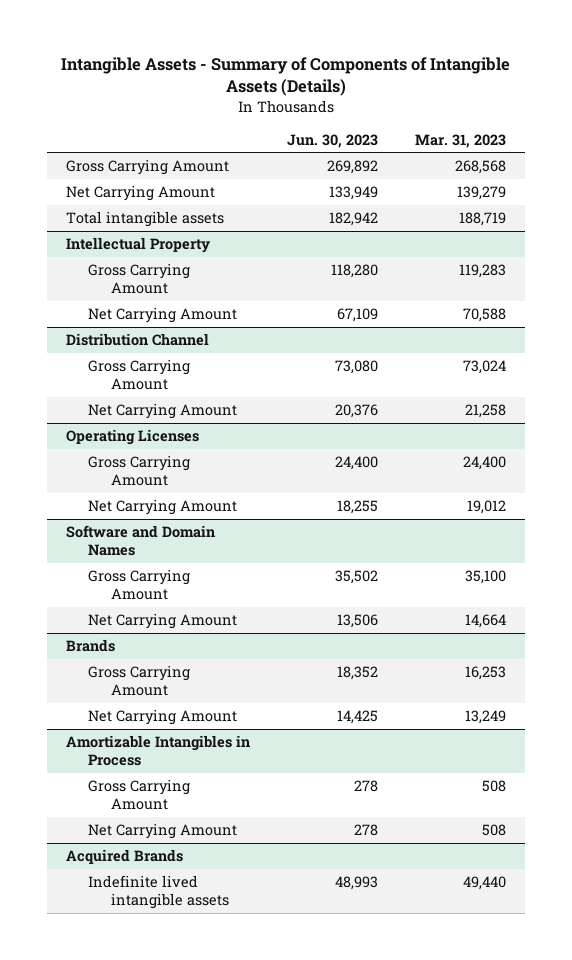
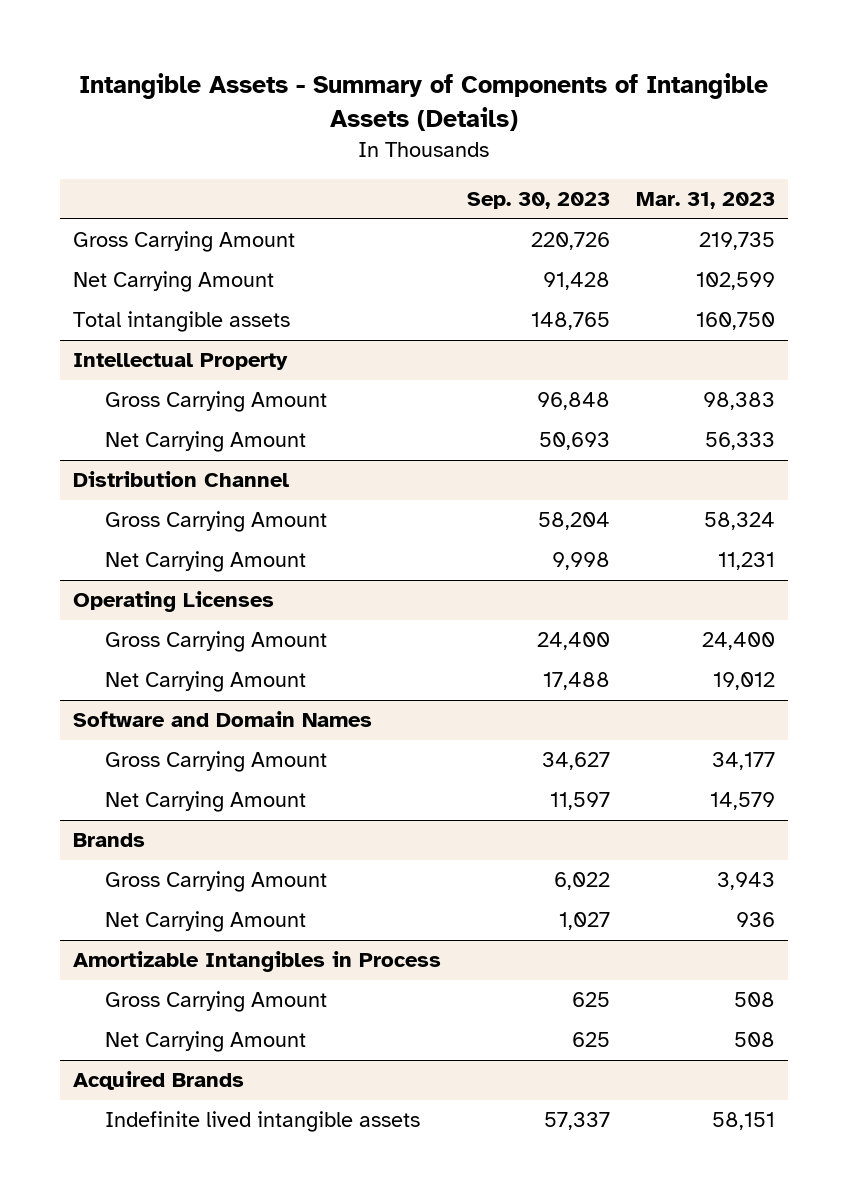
[287,133,379,148] Jun. 30, 2023 -> none
none -> [466,192,610,210] Sep. 30, 2023
[455,160,507,175] 268,568 -> [699,232,776,251] 219,735
[457,186,507,201] 139,279 -> [696,272,776,291] 102,599
[459,212,507,227] 188,719 -> [696,312,776,331] 160,750
[459,264,507,279] 119,283 -> [703,392,776,411] 98,383
[463,308,507,323] 70,588 -> [705,432,776,451] 56,333
[463,360,507,375] 73,024 -> [704,512,776,531] 58,324
[465,404,507,419] 21,258 -> [718,552,776,571] 11,231
[465,570,507,585] 35,100 -> [712,752,776,771] 34,177
[465,614,507,629] 14,664 -> [710,792,776,811] 14,579
[465,666,507,681] 16,253 -> [717,872,776,891] 3,943
[465,710,507,725] 13,249 -> [736,912,776,928] 936
[463,876,507,891] 49,440 -> [712,1112,776,1131] 58,151

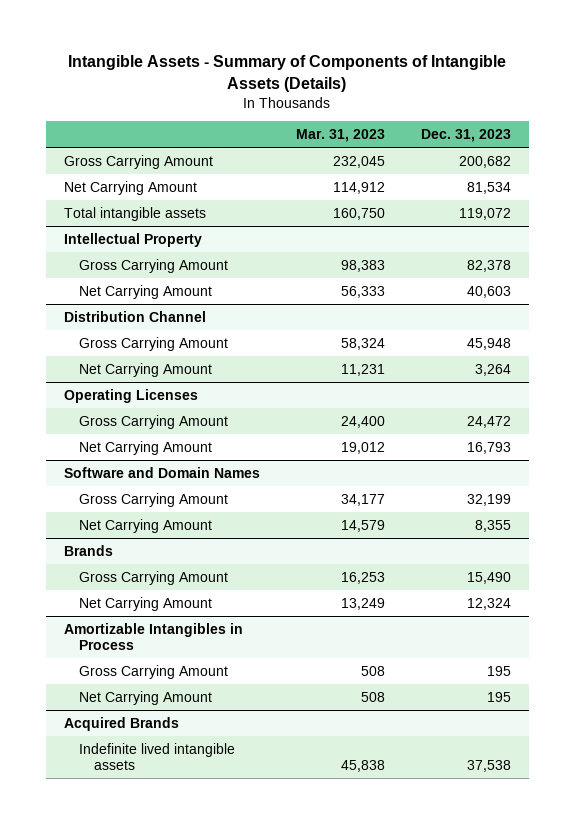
[466,192,610,210] Sep. 30, 2023 -> none
none -> [420,129,511,143] Dec. 31, 2023
[699,232,776,251] 219,735 -> [332,155,385,168] 232,045
[696,272,776,291] 102,599 -> [332,181,385,194] 114,912
[717,872,776,891] 3,943 -> [340,571,385,584] 16,253
[736,912,776,928] 936 -> [340,597,385,610] 13,249
[712,1112,776,1131] 58,151 -> [340,760,385,773] 45,838

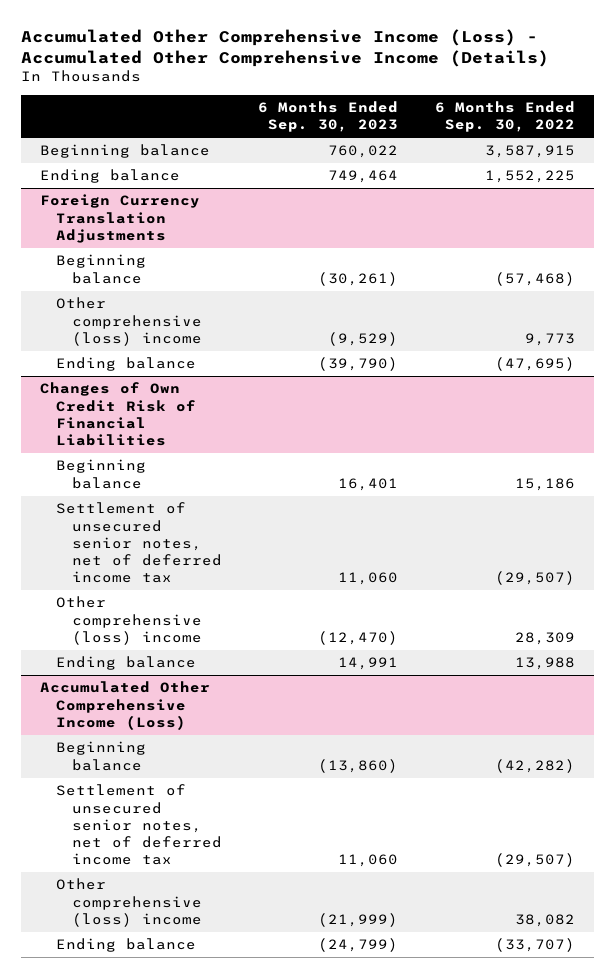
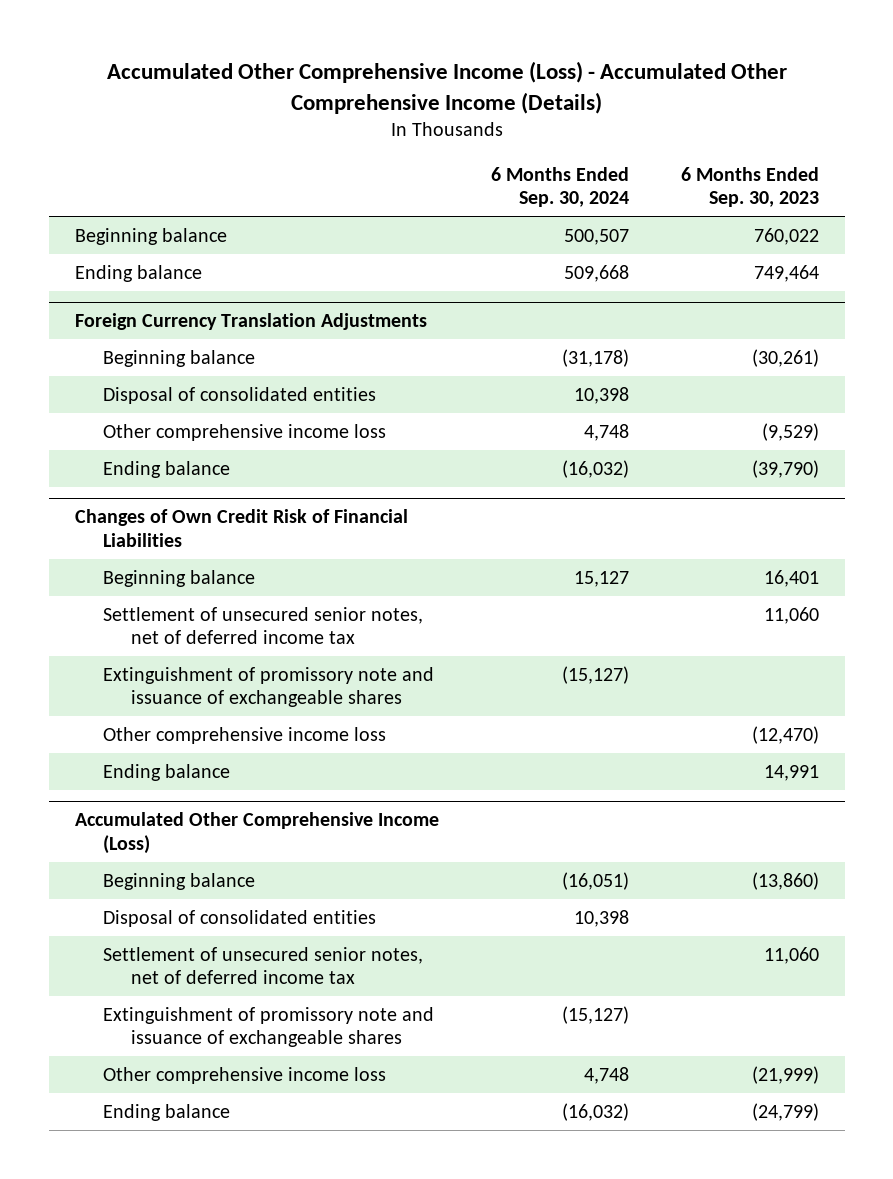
[435,101,576,133] 6 Months Ended Sep. 30, 2022 -> none
none -> [490,166,629,208] 6 Months Ended Sep. 30, 2024
none -> [102,386,376,404] Disposal of consolidated entities
[55,297,202,346] Other comprehensive (loss) income -> [102,423,386,441] Other comprehensive income loss
none -> [102,666,434,708] Extinguishment of promissory note and issuance of exchangeable shares
[55,596,202,645] Other comprehensive (loss) income -> [102,726,386,744] Other comprehensive income loss
none -> [102,909,376,927] Disposal of consolidated entities
none -> [102,1006,434,1048] Extinguishment of promissory note and issuance of exchangeable shares
[55,878,202,927] Other comprehensive (loss) income -> [102,1066,386,1084] Other comprehensive income loss

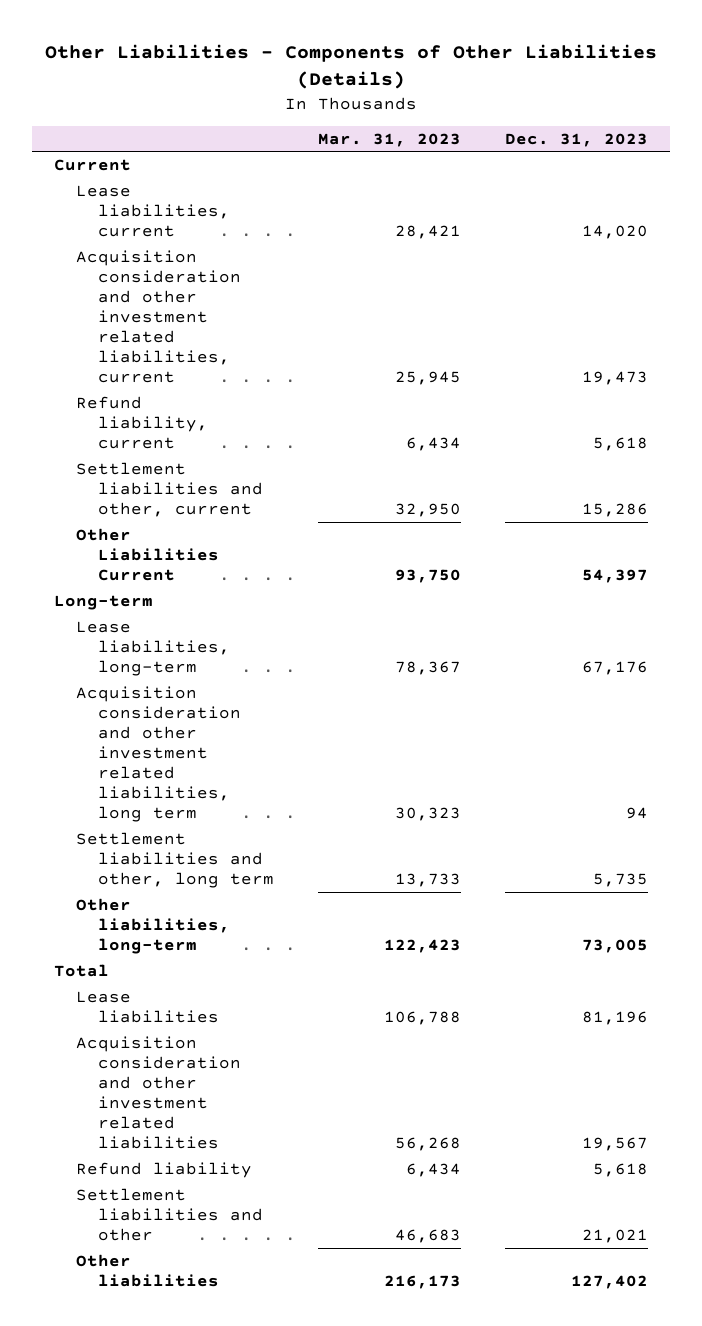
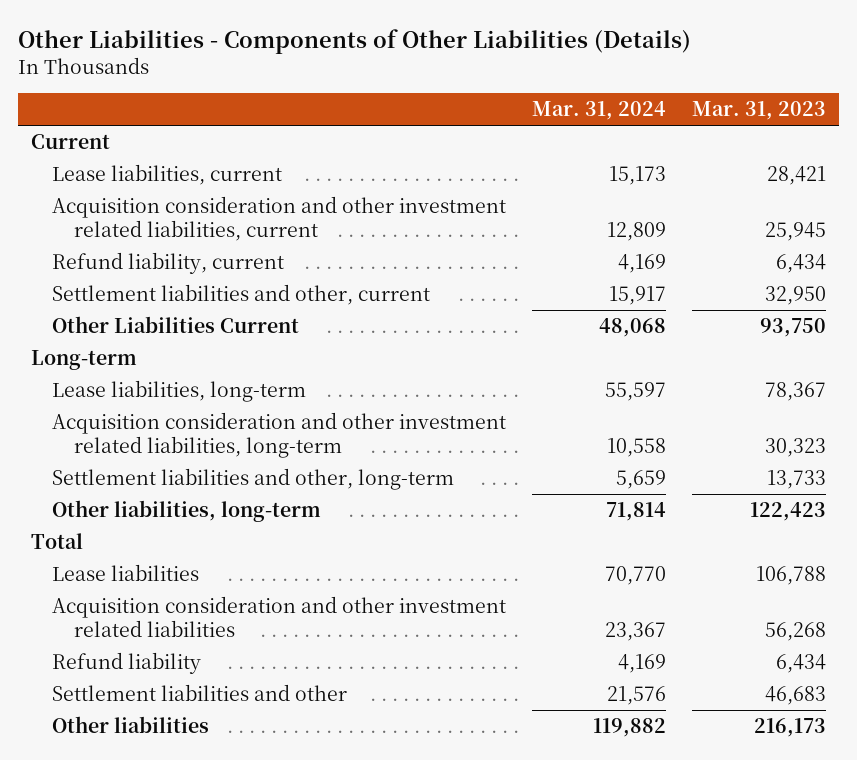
[504,132,648,147] Dec. 31, 2023 -> none
none -> [532,101,667,121] Mar. 31, 2024
[75,685,241,823] Acquisition consideration and other investment related liabilities, long term -> [52,412,507,459] Acquisition consideration and other investment related liabilities, long-term
[75,831,274,889] Settlement liabilities and other, long term -> [52,468,455,491] Settlement liabilities and other, long-term

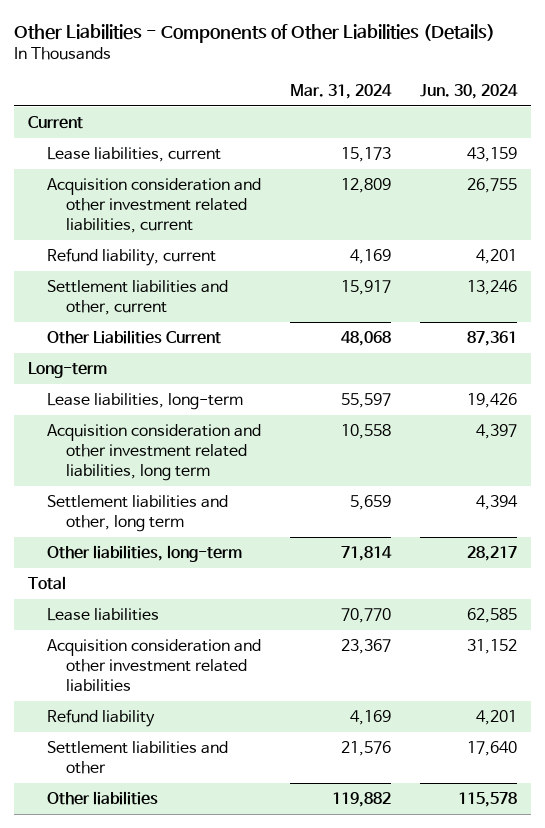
[692,101,827,121] Mar. 31, 2023 -> none
none -> [420,83,519,99] Jun. 30, 2024
[52,412,507,459] Acquisition consideration and other investment related liabilities, long-term -> [47,424,262,482] Acquisition consideration and other investment related liabilities, long term
[52,468,455,491] Settlement liabilities and other, long-term -> [47,495,229,533] Settlement liabilities and other, long term

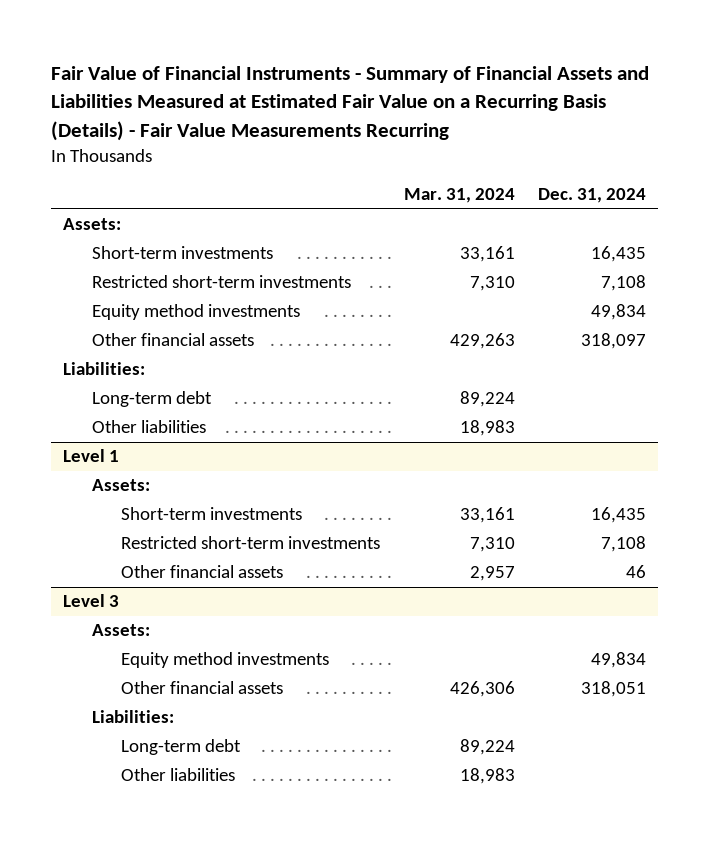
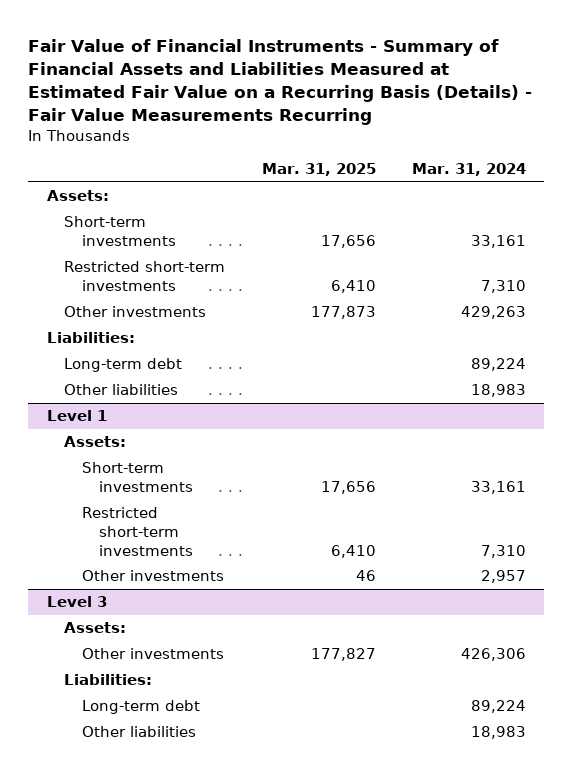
[538,188,647,204] Dec. 31, 2024 -> none
none -> [261,163,376,177] Mar. 31, 2025
[92,304,301,321] Equity method investments -> none
[92,333,255,347] Other financial assets -> [64,306,207,318] Other investments
[121,565,284,579] Other financial assets -> [81,570,224,582] Other investments
[121,652,330,669] Equity method investments -> none
[121,681,284,695] Other financial assets -> [81,648,224,660] Other investments

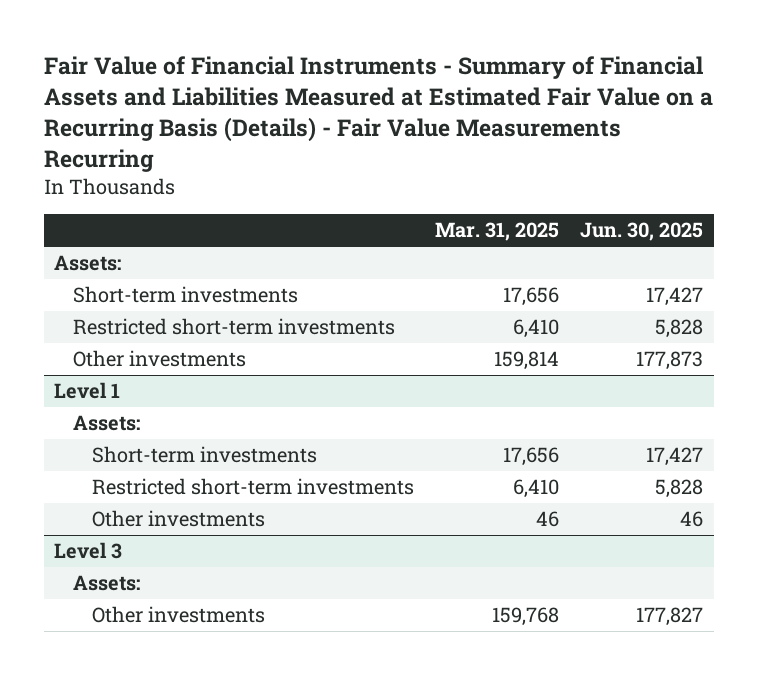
[411,163,526,177] Mar. 31, 2024 -> none
none -> [580,222,704,242] Jun. 30, 2025
[46,332,135,344] Liabilities: -> none
[64,358,183,373] Long-term debt -> none
[64,384,179,396] Other liabilities -> none
[310,306,376,320] 177,873 -> [493,351,559,371] 159,814
[64,674,153,686] Liabilities: -> none
[81,700,200,715] Long-term debt -> none
[81,726,196,738] Other liabilities -> none
[310,648,376,662] 177,827 -> [491,607,559,627] 159,768

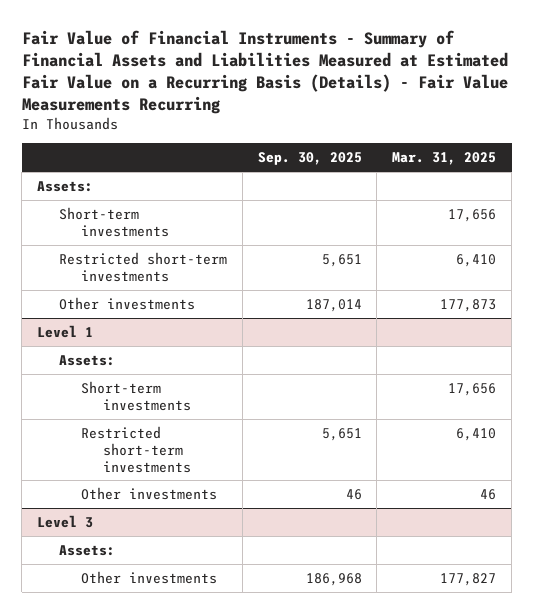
[580,222,704,242] Jun. 30, 2025 -> none
none -> [257,152,362,166] Sep. 30, 2025
[493,351,559,371] 159,814 -> [440,298,497,312] 177,873
[491,607,559,627] 159,768 -> [440,572,497,586] 177,827

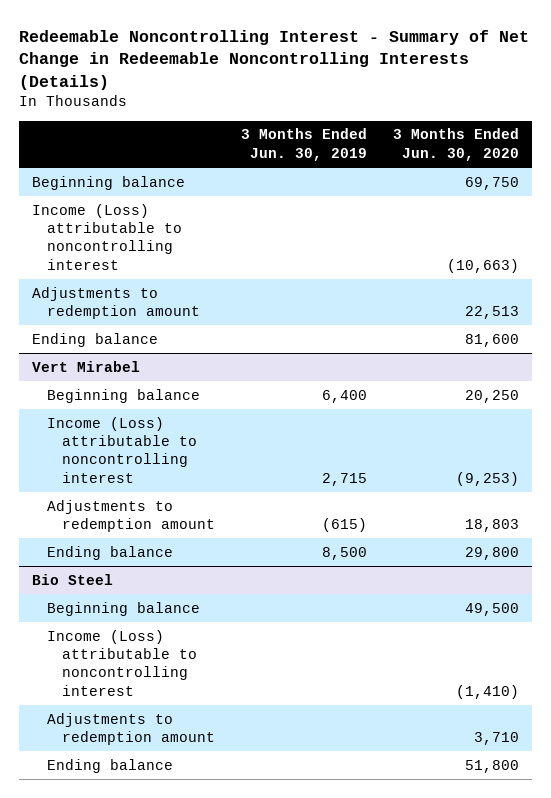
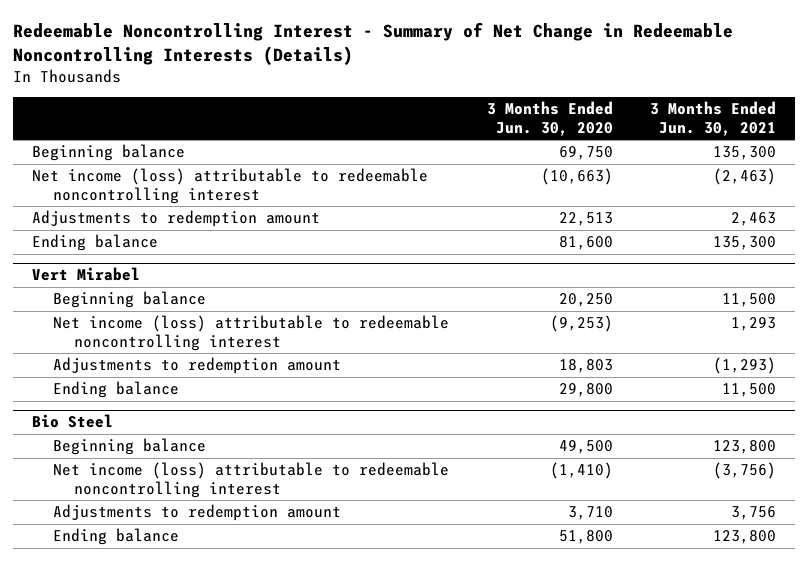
[241,128,368,161] 3 Months Ended Jun. 30, 2019 -> none
none -> [650,101,777,136] 3 Months Ended Jun. 30, 2021
[32,203,183,270] Income (Loss) attributable to noncontrolling interest -> [31,168,428,204] Net income (loss) attributable to redeemable noncontrolling interest
[47,416,198,483] Income (Loss) attributable to noncontrolling interest -> [52,315,449,351] Net income (loss) attributable to redeemable noncontrolling interest
[47,629,198,696] Income (Loss) attributable to noncontrolling interest -> [52,462,449,498] Net income (loss) attributable to redeemable noncontrolling interest

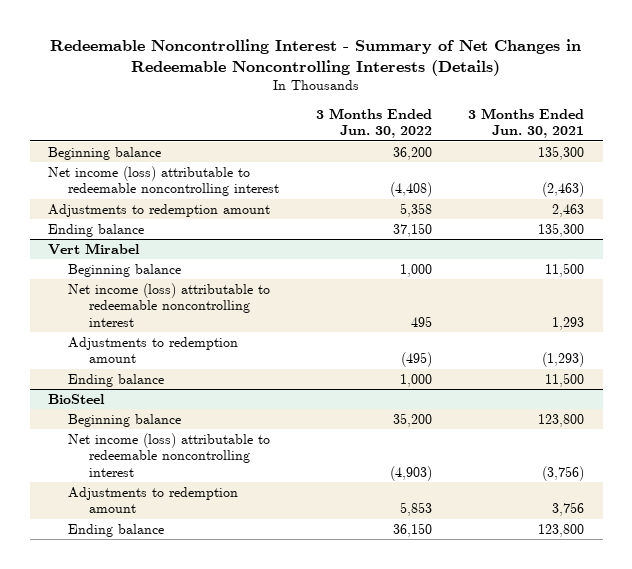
[13,21,734,65] Redeemable Noncontrolling Interest - Summary of Net Change in Redeemable Noncontrolling Interests (Details) -> [50,38,582,76] Redeemable Noncontrolling Interest - Summary of Net Changes in Redeemable Noncontrolling Interests (Details)
[486,101,613,136] 3 Months Ended Jun. 30, 2020 -> none
none -> [315,107,432,139] 3 Months Ended Jun. 30, 2022
[31,414,113,429] Bio Steel -> [48,393,106,404] BioSteel

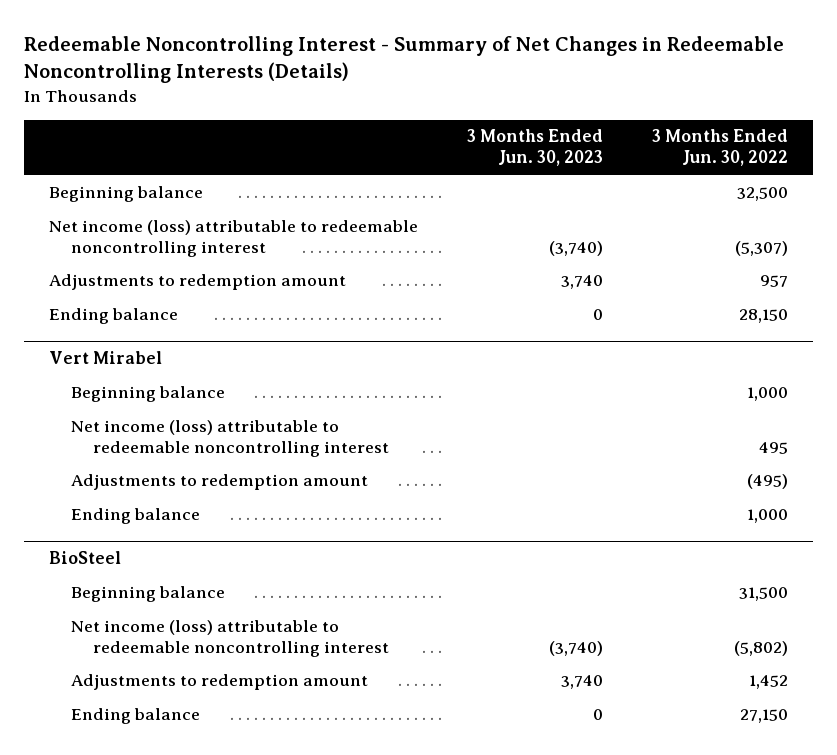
[468,107,585,139] 3 Months Ended Jun. 30, 2021 -> none
none -> [466,129,603,167] 3 Months Ended Jun. 30, 2023
[392,146,432,160] 36,200 -> [737,186,789,201] 32,500
[389,182,432,198] (4,408) -> [735,240,789,256] (5,307)
[399,202,432,217] 5,358 -> [760,274,789,287] 957
[392,222,432,237] 37,150 -> [739,308,789,323] 28,150
[392,412,432,427] 35,200 -> [739,586,789,601] 31,500
[389,465,432,481] (4,903) -> [734,640,789,656] (5,802)
[399,502,432,517] 5,853 -> [749,674,789,689] 1,452
[392,522,432,537] 36,150 -> [740,708,789,723] 27,150

